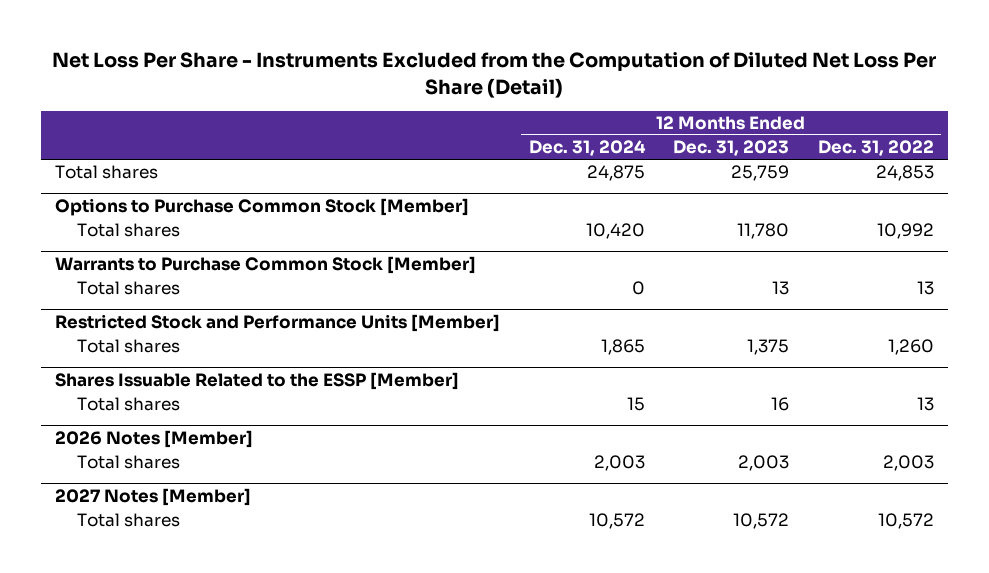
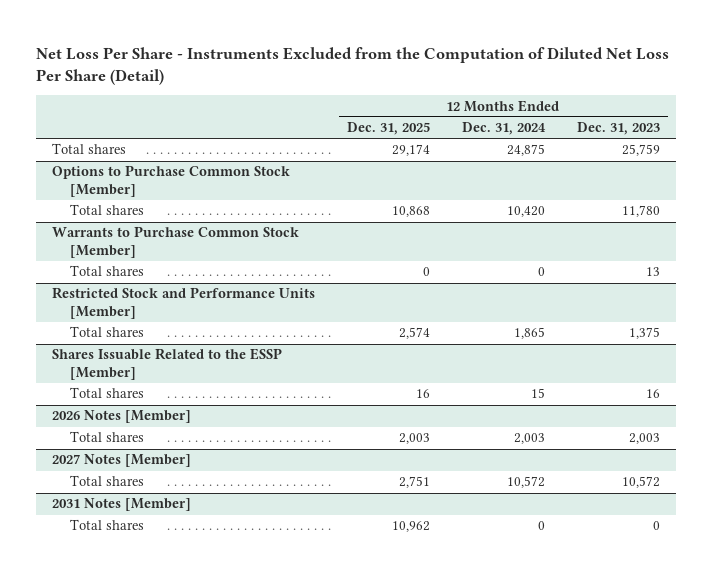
[817,140,934,157] Dec. 31, 2022 -> none
none -> [347,122,431,136] Dec. 31, 2025
none -> [52,498,192,512] 2031 Notes [Member]
none -> [69,519,144,531] Total shares

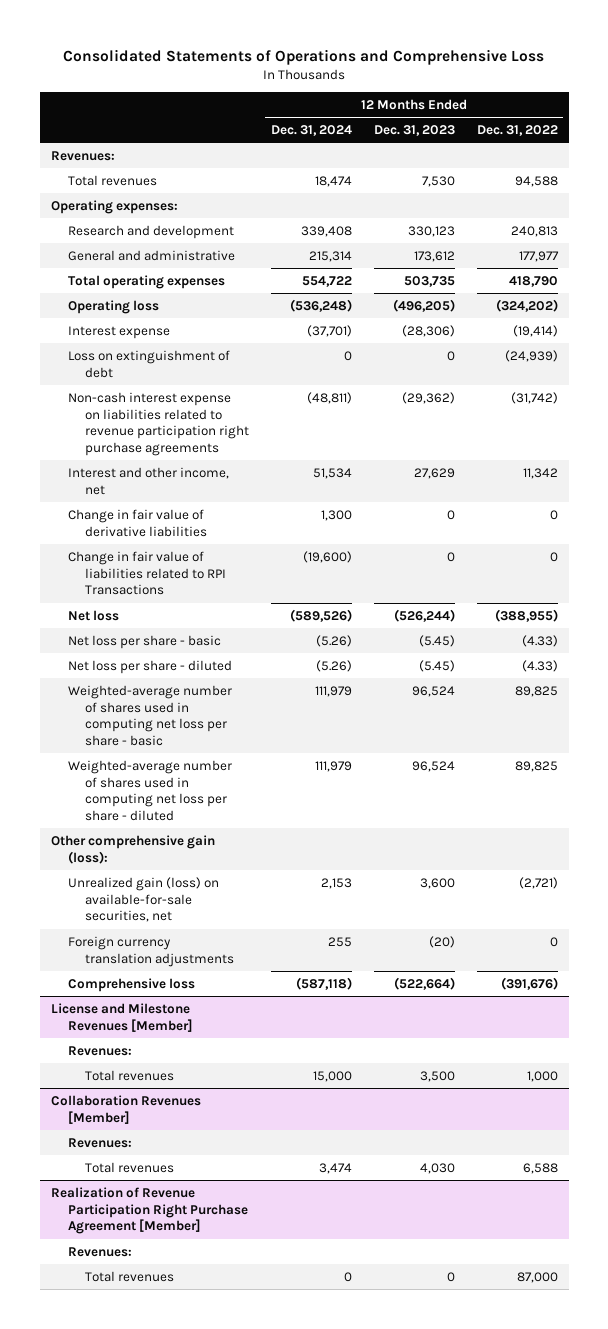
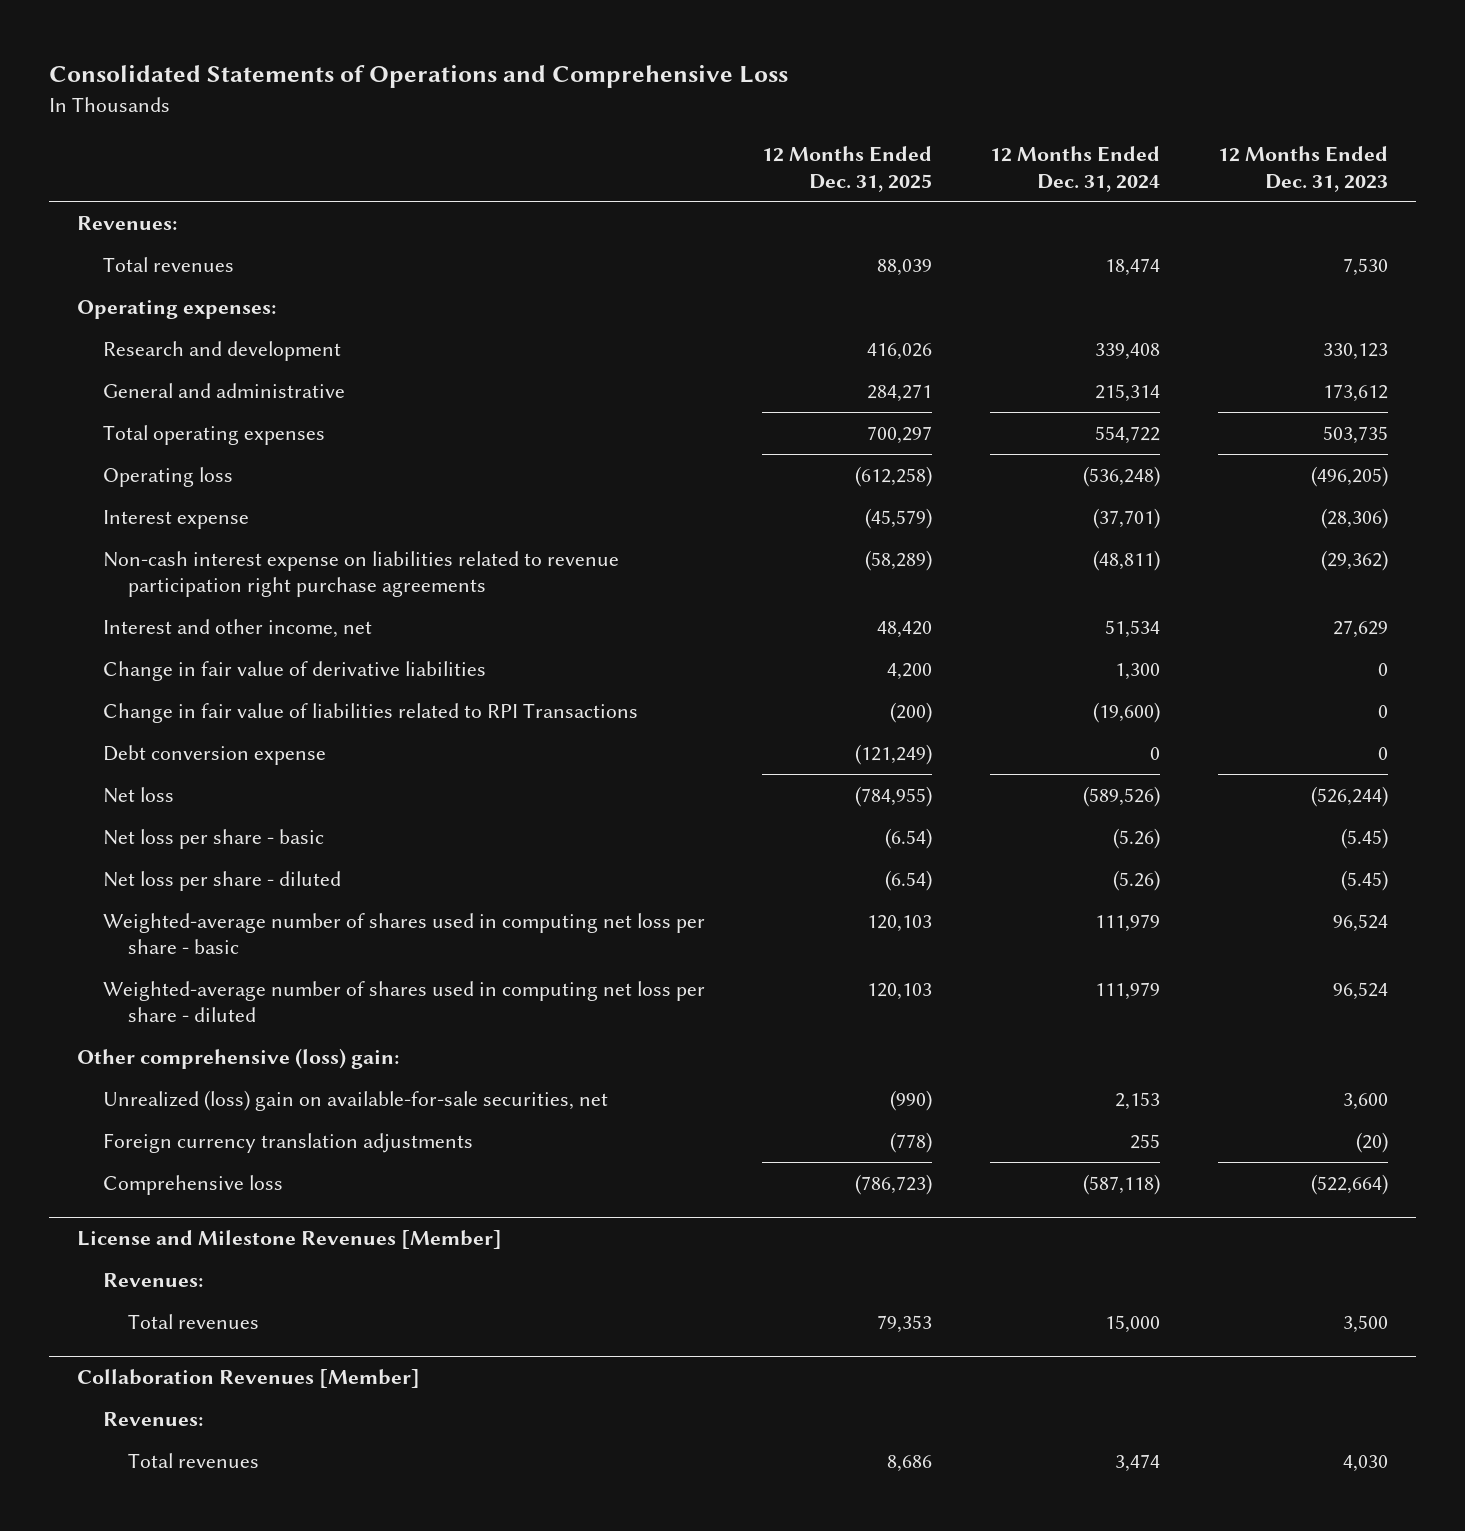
[476,124,558,136] Dec. 31, 2022 -> none
none -> [762,146,933,192] 12 Months Ended Dec. 31, 2025
[67,349,230,378] Loss on extinguishment of debt -> none
none -> [102,745,326,766] Debt conversion expense
[50,834,215,864] Other comprehensive gain (loss): -> [77,1048,400,1070] Other comprehensive (loss) gain:
[67,876,219,923] Unrealized gain (loss) on available-for-sale securities, net -> [102,1090,608,1112] Unrealized (loss) gain on available-for-sale securities, net
[50,1186,248,1235] Realization of Revenue Participation Right Purchase Agreement [Member] -> none
[67,1246,132,1257] Revenues: -> none
[84,1270,174,1282] Total revenues -> none

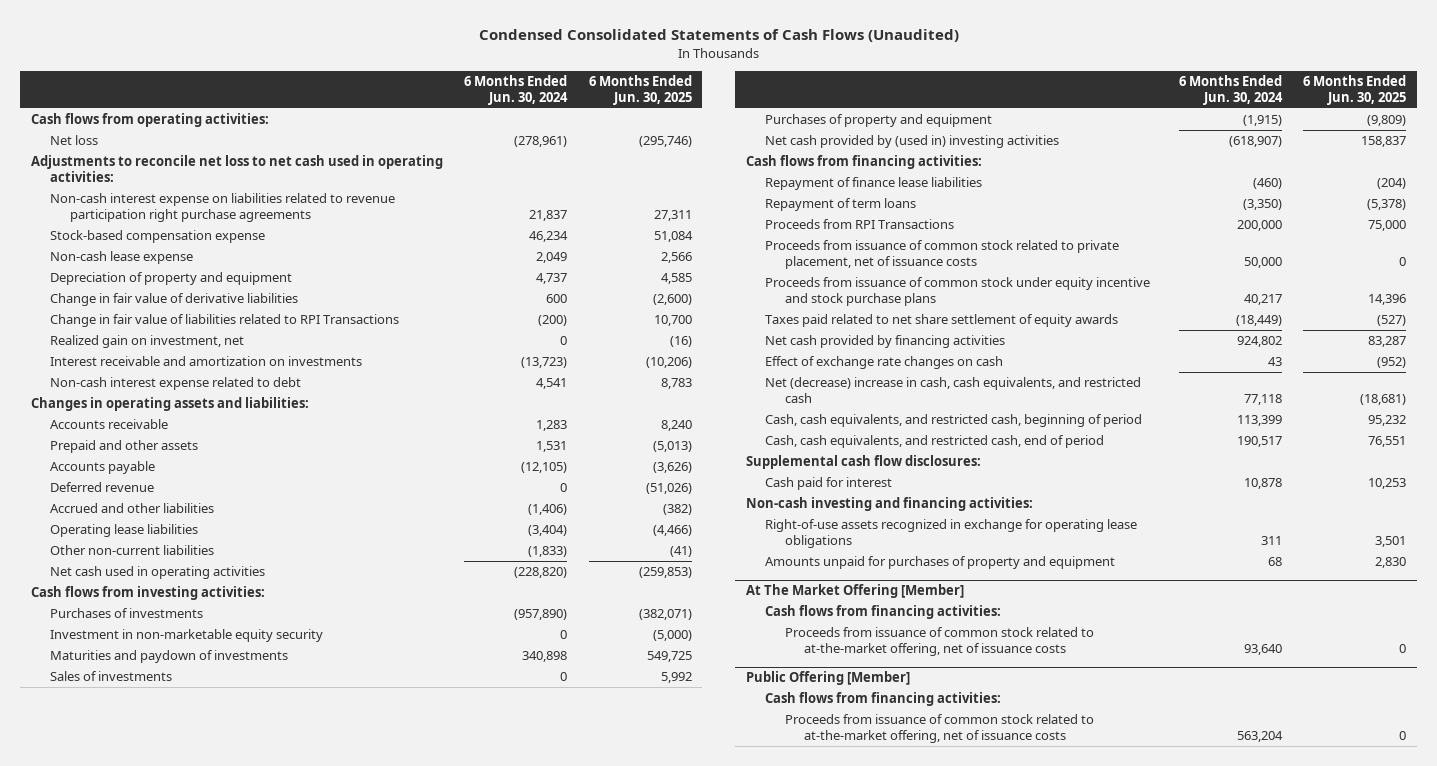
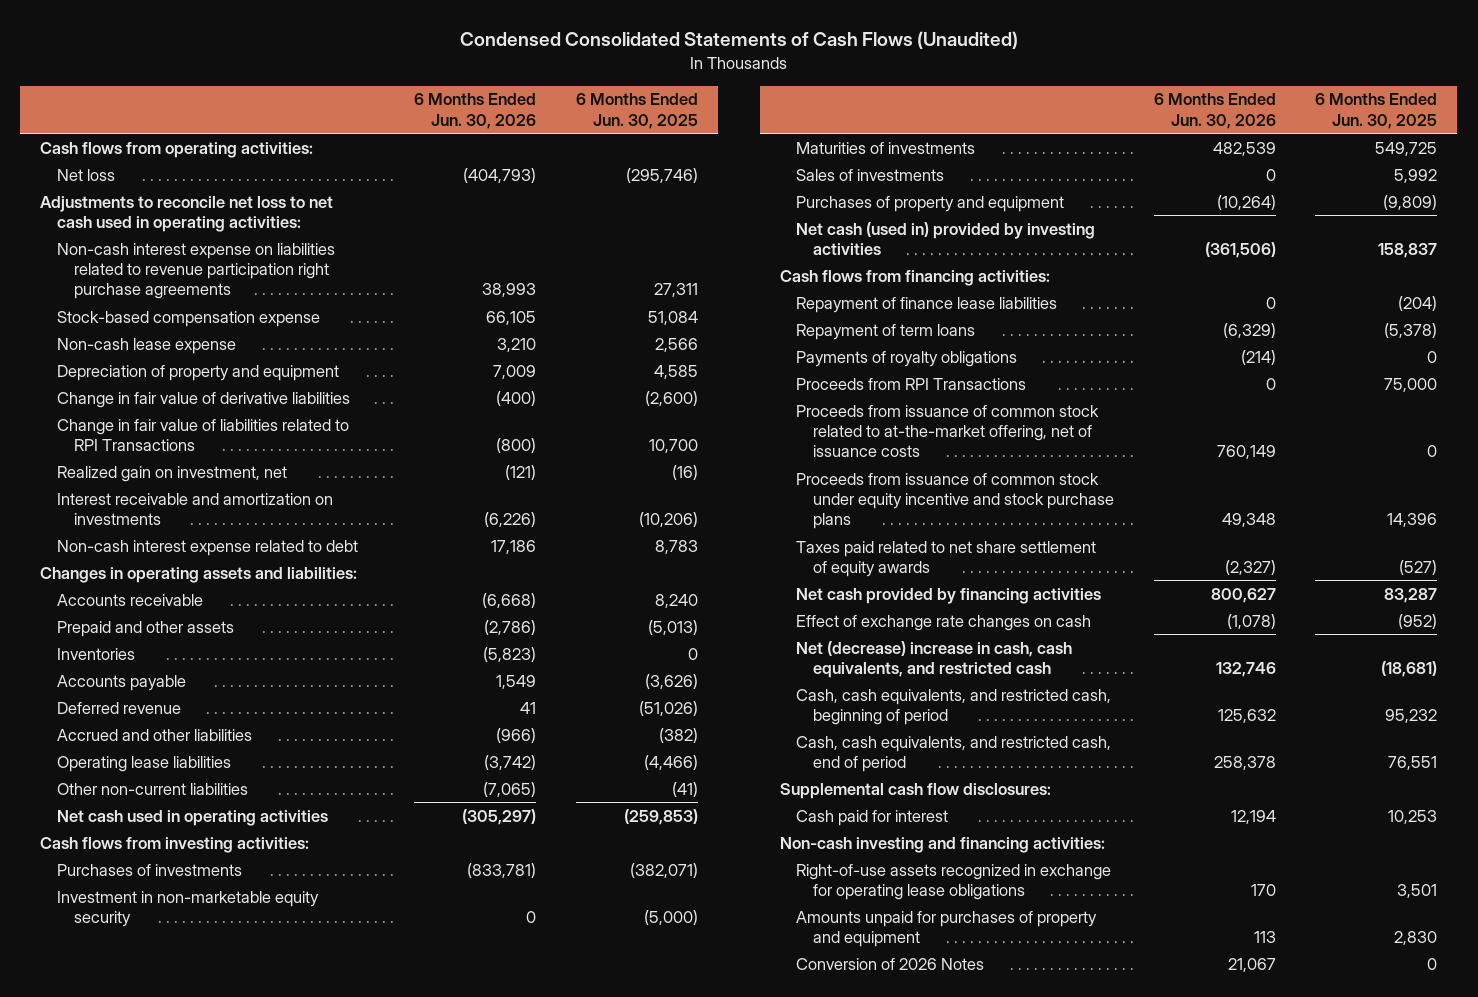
[464,74,569,106] 6 Months Ended Jun. 30, 2024 -> none
none -> [414,93,537,129] 6 Months Ended Jun. 30, 2026
none -> [56,647,135,660] Inventories
[50,649,289,663] Maturities and paydown of investments -> [796,141,976,154] Maturities of investments
[765,134,1060,148] Net cash provided by (used in) investing activities -> [796,221,1096,255] Net cash (used in) provided by investing activities
none -> [796,350,1018,367] Payments of royalty obligations
[765,239,1120,270] Proceeds from issuance of common stock related to private placement, net of issuance costs -> [796,404,1100,457] Proceeds from issuance of common stock related to at-the-market offering, net of issuance costs
[745,584,964,599] At The Market Offering [Member] -> none
[765,604,1002,619] Cash flows from financing activities: -> none
[784,626,1094,657] Proceeds from issuance of common stock related to at-the-market offering, net of issuance costs -> none
[745,671,910,686] Public Offering [Member] -> none
[765,691,1002,706] Cash flows from financing activities: -> none
[784,713,1094,744] Proceeds from issuance of common stock related to at-the-market offering, net of issuance costs -> none
none -> [796,957,985,970] Conversion of 2026 Notes

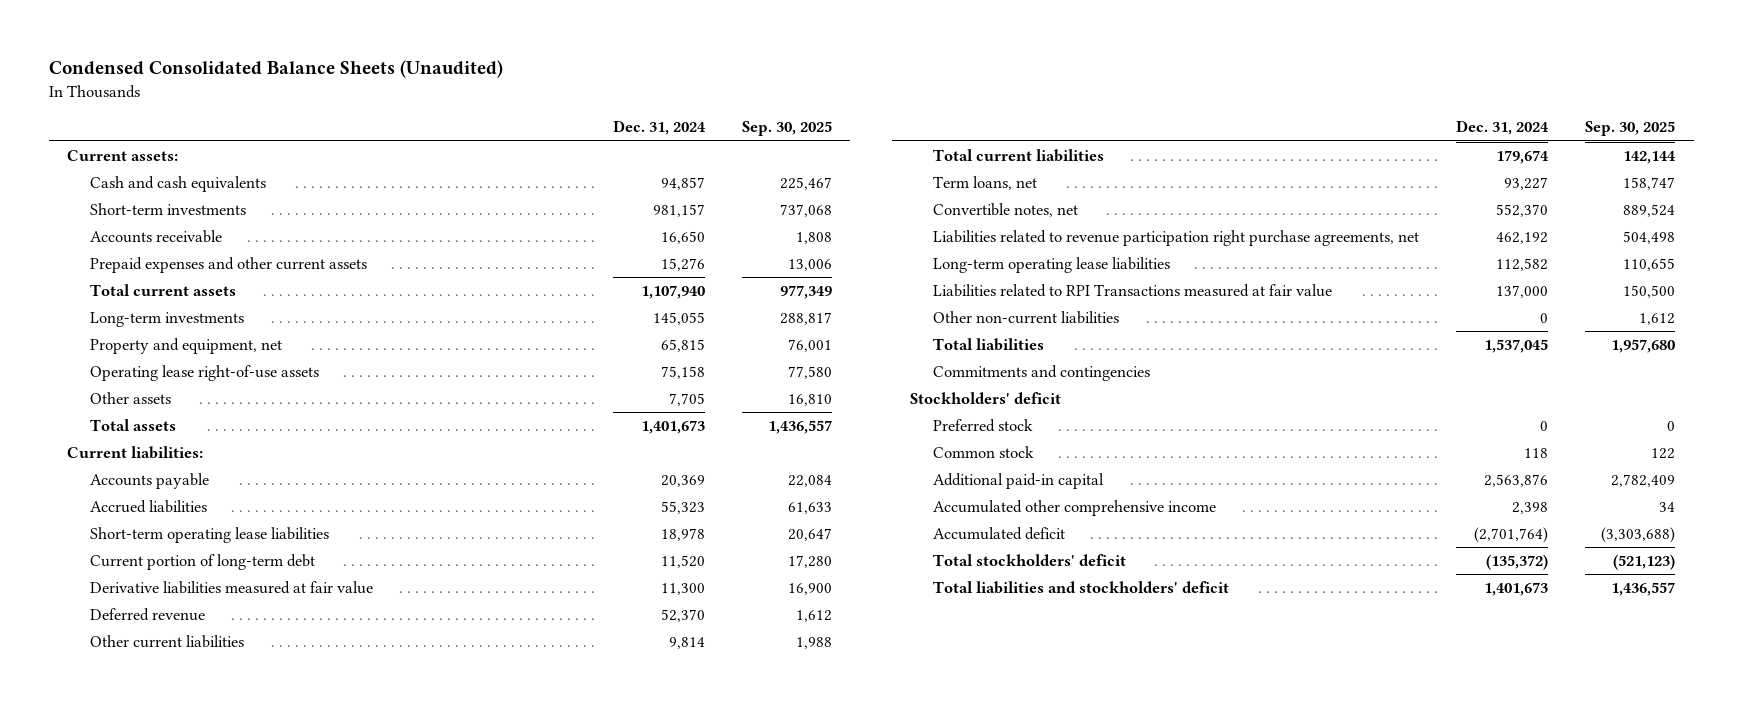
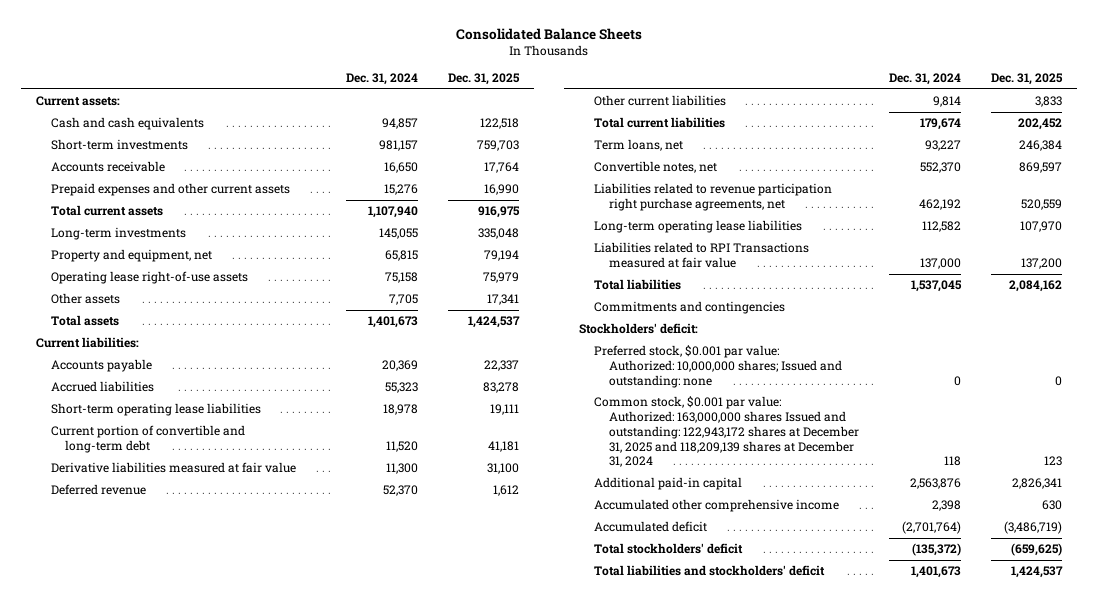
[48,60,503,79] Condensed Consolidated Balance Sheets (Unaudited) -> [455,28,642,41] Consolidated Balance Sheets
[741,121,832,137] Sep. 30, 2025 -> none
none -> [447,73,520,86] Dec. 31, 2025
[90,553,316,570] Current portion of long-term debt -> [50,425,245,453] Current portion of convertible and long-term debt
[933,310,1120,324] Other non-current liabilities -> none
[910,391,1062,404] Stockholders' deficit -> [578,323,698,335] Stockholders' deficit:
[933,418,1034,432] Preferred stock -> [593,345,842,388] Preferred stock, $0.001 par value: Authorized: 10,000,000 shares; Issued and outstanding: none
[933,445,1035,458] Common stock -> [593,396,859,468] Common stock, $0.001 par value: Authorized: 163,000,000 shares Issued and outstanding: 122,943,172 shares at December 31, 2025 and 118,209,139 shares at December 31, 2024

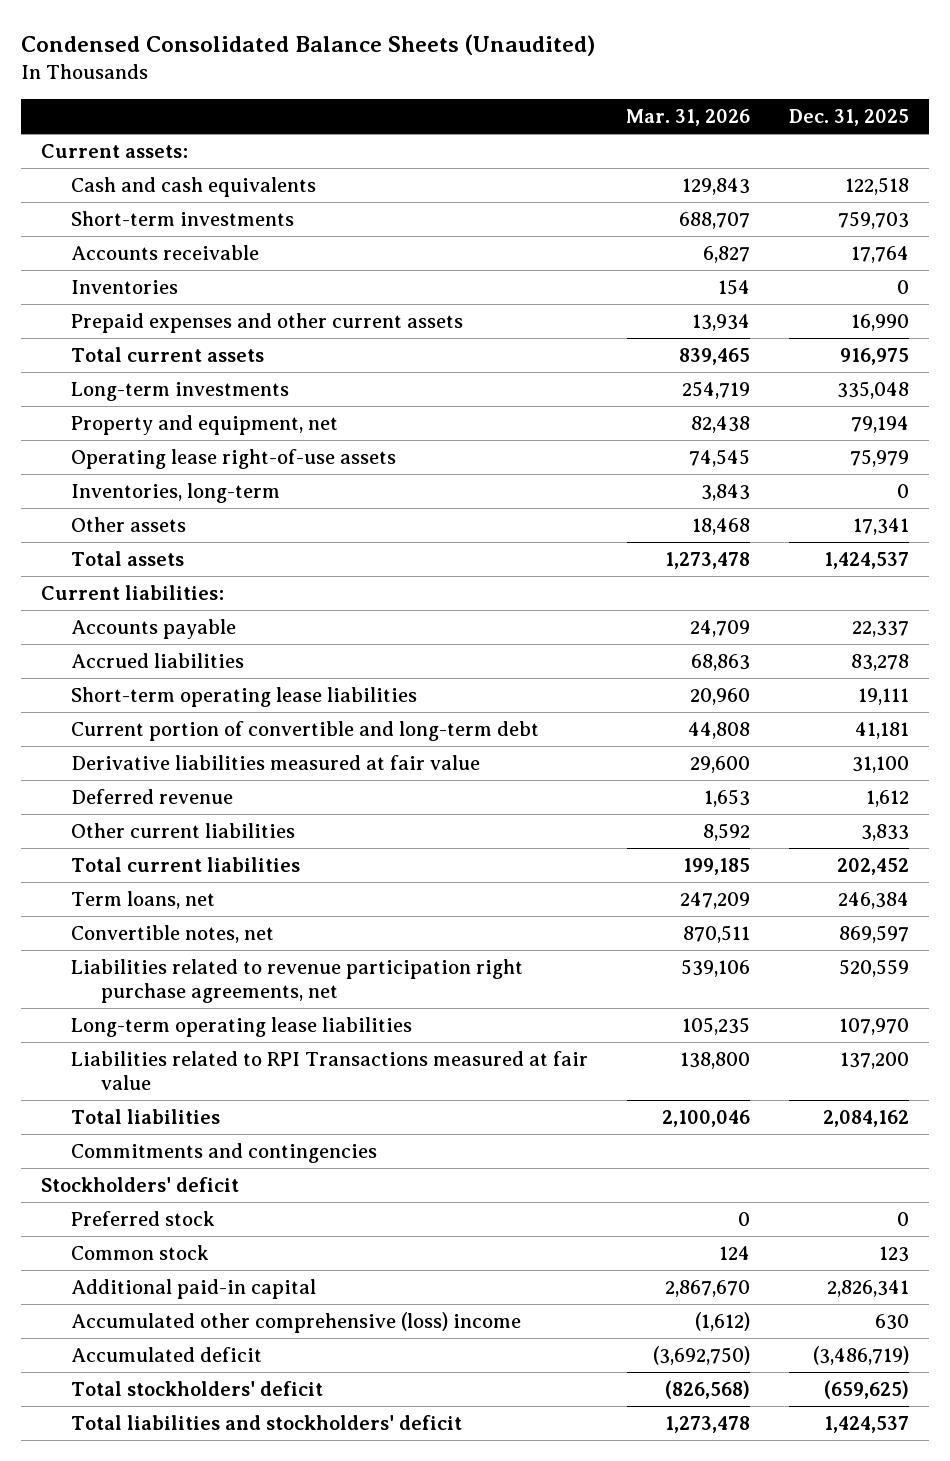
[455,28,642,41] Consolidated Balance Sheets -> [21,34,596,57] Condensed Consolidated Balance Sheets (Unaudited)
[345,73,418,86] Dec. 31, 2024 -> none
none -> [626,109,751,127] Mar. 31, 2026
none -> [70,280,178,295] Inventories
none -> [70,483,280,504] Inventories, long-term
[578,323,698,335] Stockholders' deficit: -> [40,1177,239,1193] Stockholders' deficit
[593,345,842,388] Preferred stock, $0.001 par value: Authorized: 10,000,000 shares; Issued and outstanding: none -> [70,1211,215,1227] Preferred stock
[593,396,859,468] Common stock, $0.001 par value: Authorized: 163,000,000 shares Issued and outstanding: 122,943,172 shares at December 31, 2025 and 118,209,139 shares at December 31, 2024 -> [70,1245,209,1261] Common stock
[593,499,839,513] Accumulated other comprehensive income -> [70,1312,521,1334] Accumulated other comprehensive (loss) income

